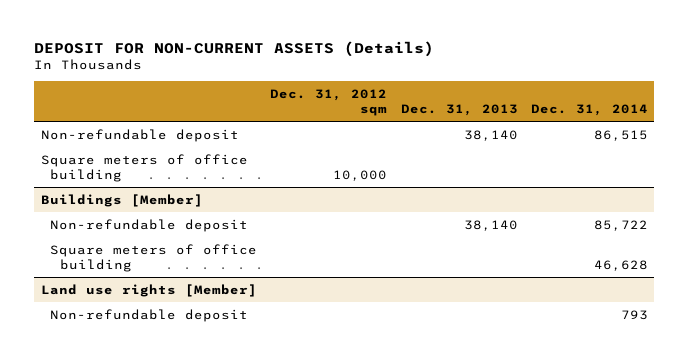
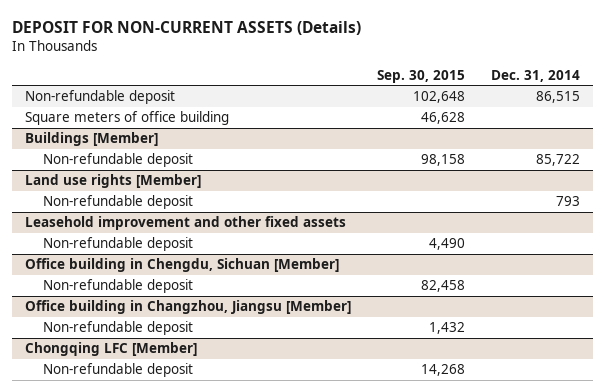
[270,89,388,117] Dec. 31, 2012 sqm -> none
[400,104,518,117] Dec. 31, 2013 -> none
none -> [377,69,466,83] Sep. 30, 2015
[50,243,258,272] Square meters of office building -> none
none -> [25,216,347,231] Leasehold improvement and other fixed assets
none -> [43,237,194,252] Non-refundable deposit
none -> [25,258,340,273] Office building in Chengdu, Sichuan [Member]
none -> [43,279,194,294] Non-refundable deposit
none -> [25,300,352,315] Office building in Changzhou, Jiangsu [Member]
none -> [43,321,194,336] Non-refundable deposit
none -> [25,342,198,357] Chongqing LFC [Member]
none -> [43,363,194,378] Non-refundable deposit

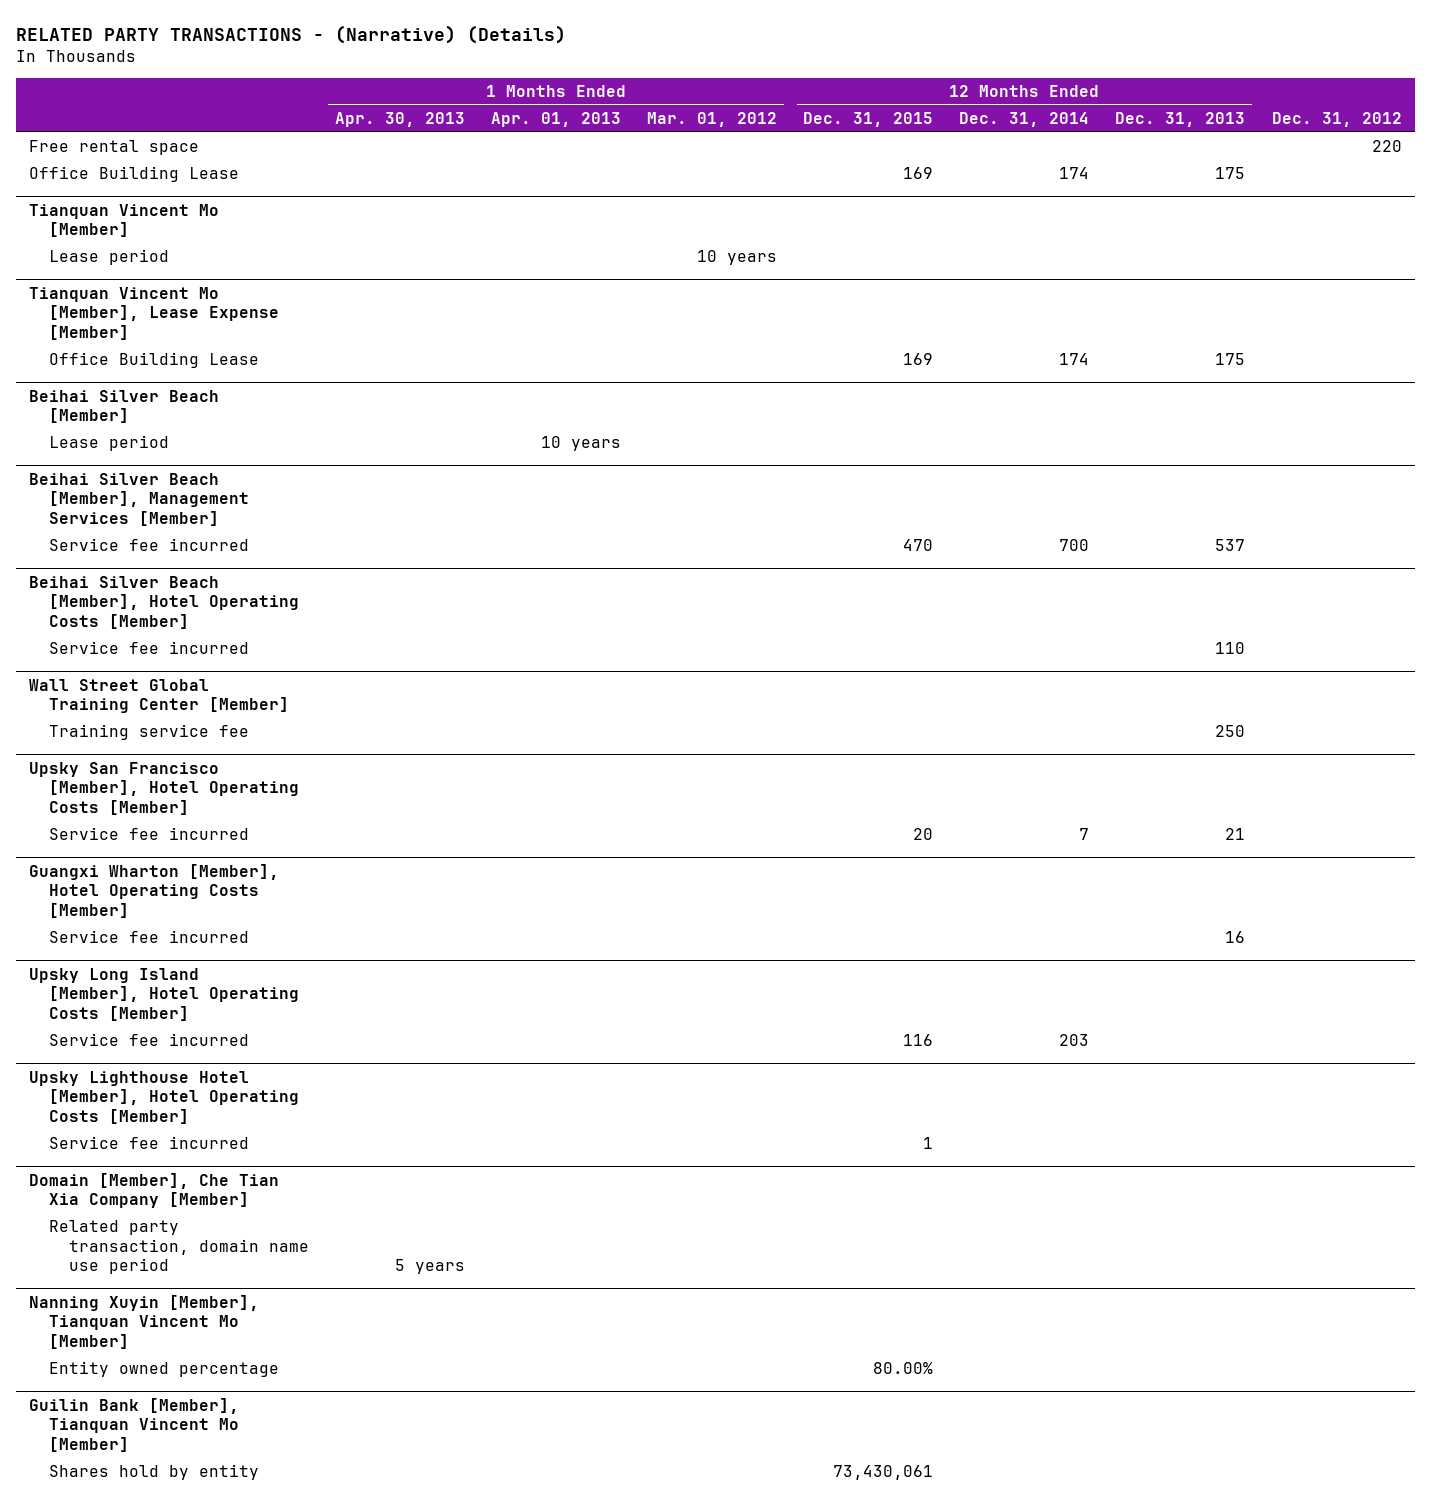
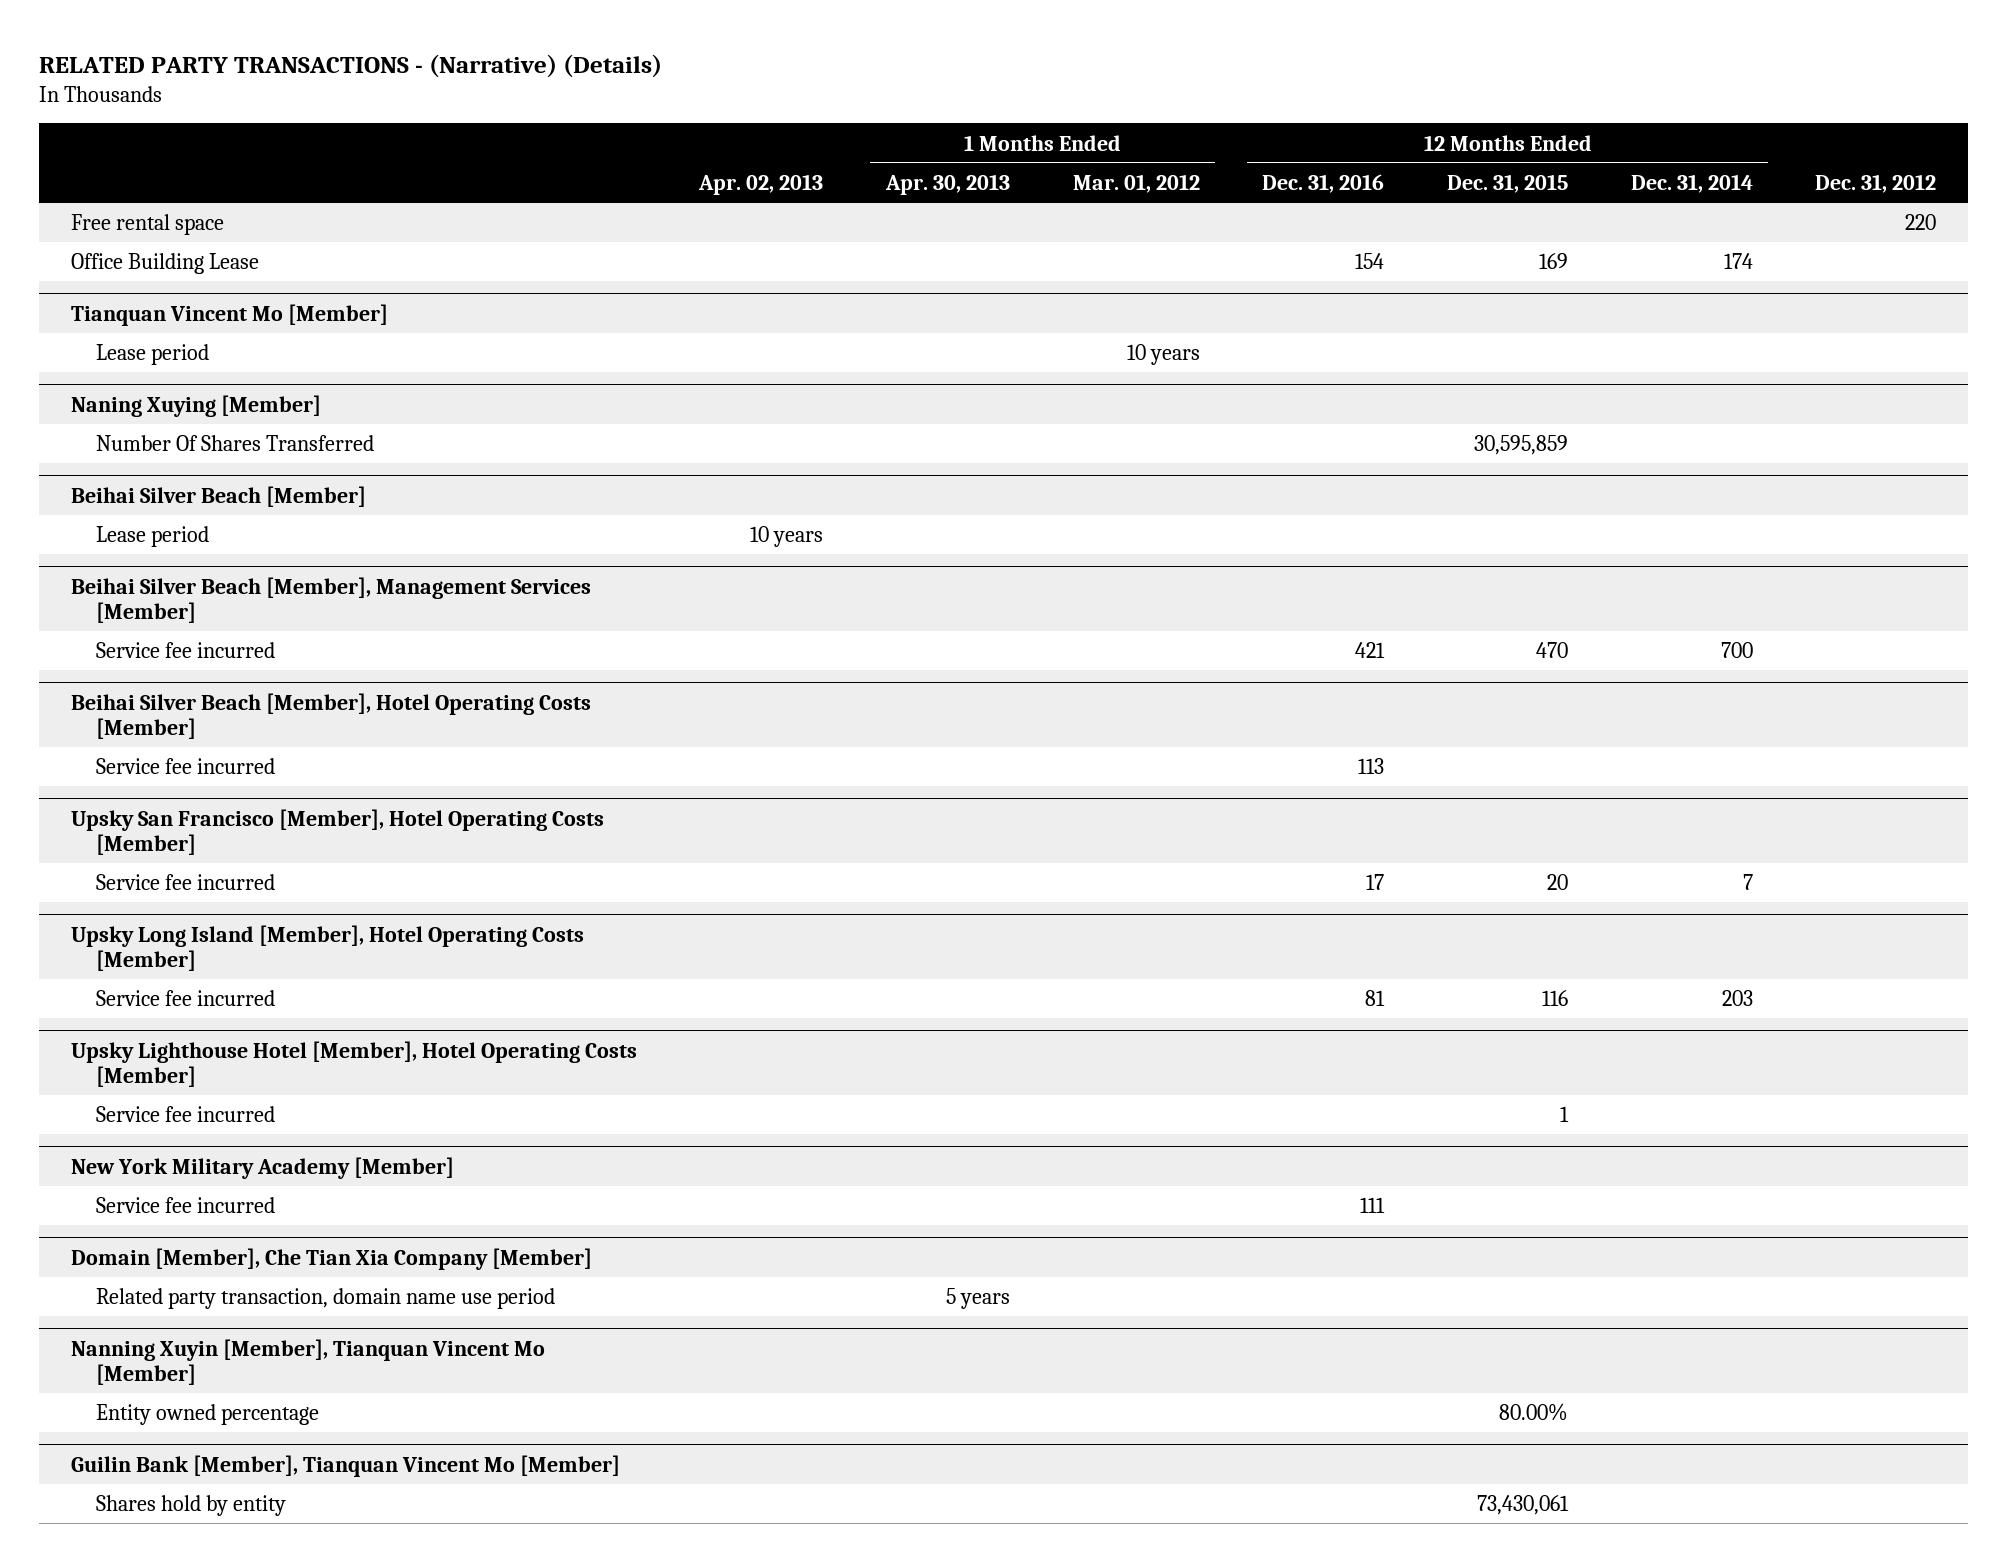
[491,111,622,127] Apr. 01, 2013 -> none
[1115,111,1246,127] Dec. 31, 2013 -> none
none -> [698,174,824,196] Apr. 02, 2013
none -> [1262,174,1385,194] Dec. 31, 2016
[29,286,280,340] Tianquan Vincent Mo [Member], Lease Expense [Member] -> none
[49,352,260,369] Office Building Lease -> none
none -> [70,394,321,417] Naning Xuying [Member]
none -> [96,435,375,452] Number Of Shares Transferred
[29,678,290,714] Wall Street Global Training Center [Member] -> none
[49,724,250,741] Training service fee -> none
[29,863,280,918] Guangxi Wharton [Member], Hotel Operating Costs [Member] -> none
[49,930,250,944] Service fee incurred -> none
none -> [70,1156,454,1179] New York Military Academy [Member]
none -> [96,1197,276,1214] Service fee incurred

